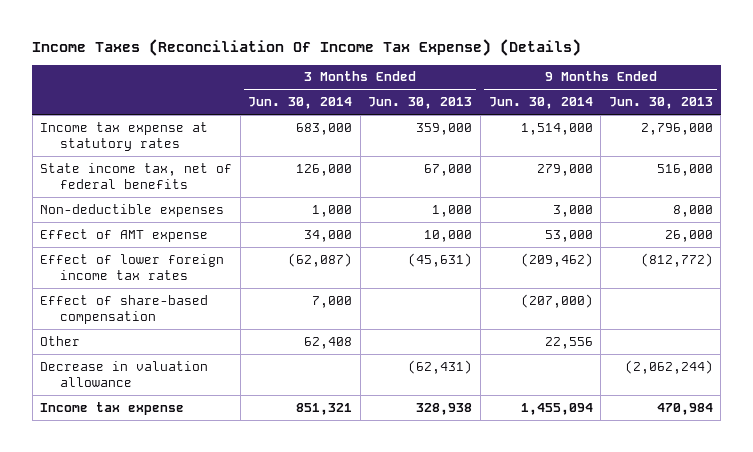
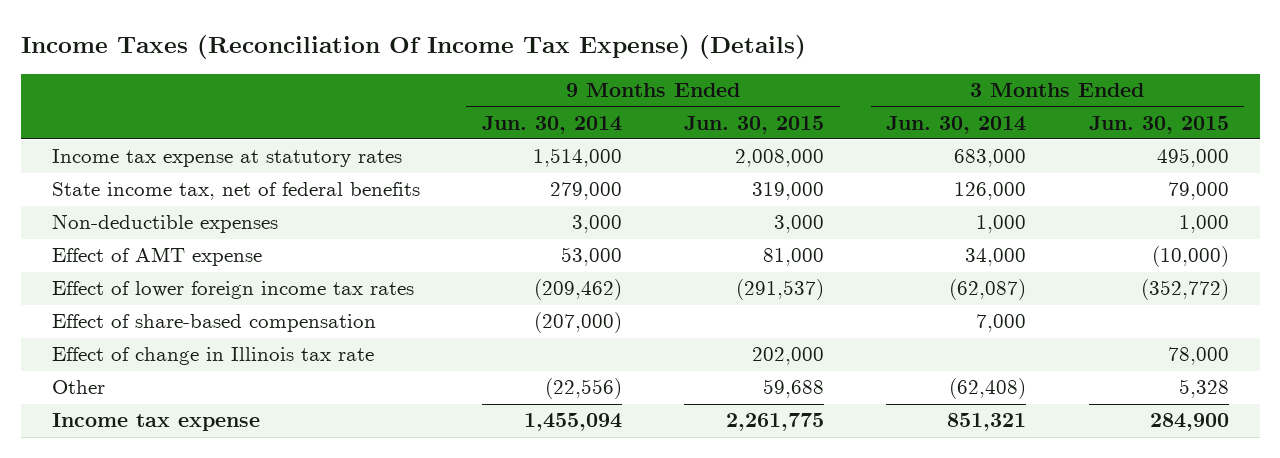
[368,97,473,110] Jun. 30, 2013 -> none
[608,97,713,110] Jun. 30, 2013 -> none
none -> [684,115,825,134] Jun. 30, 2015
none -> [1088,115,1229,134] Jun. 30, 2015
[40,360,209,387] Decrease in valuation allowance -> none
none -> [51,347,374,366] Effect of change in Illinois tax rate
[304,336,353,349] 62,408 -> [949,378,1027,400] (62,408)
[544,336,593,349] 22,556 -> [544,378,622,400] (22,556)

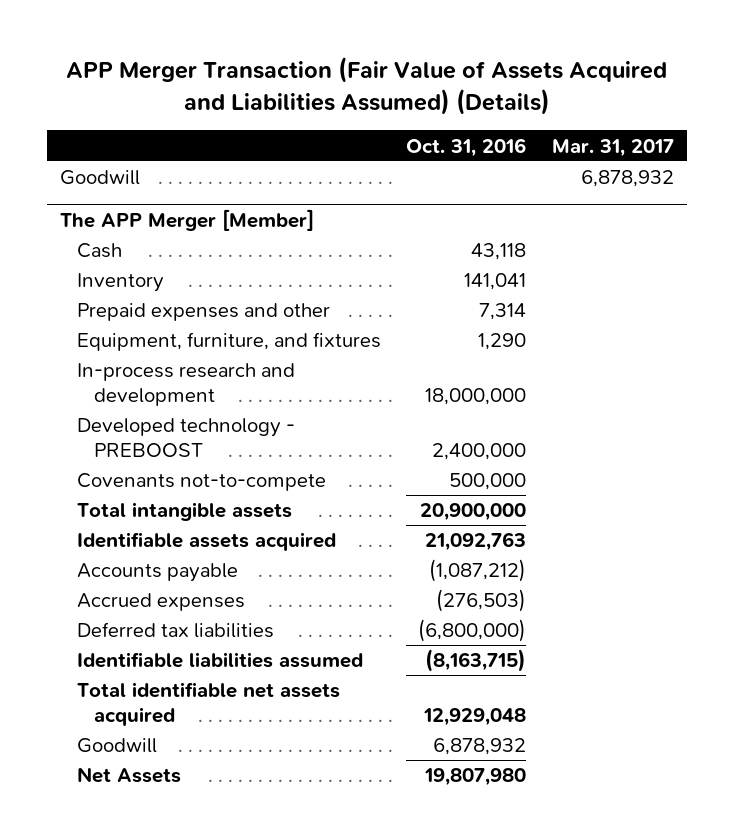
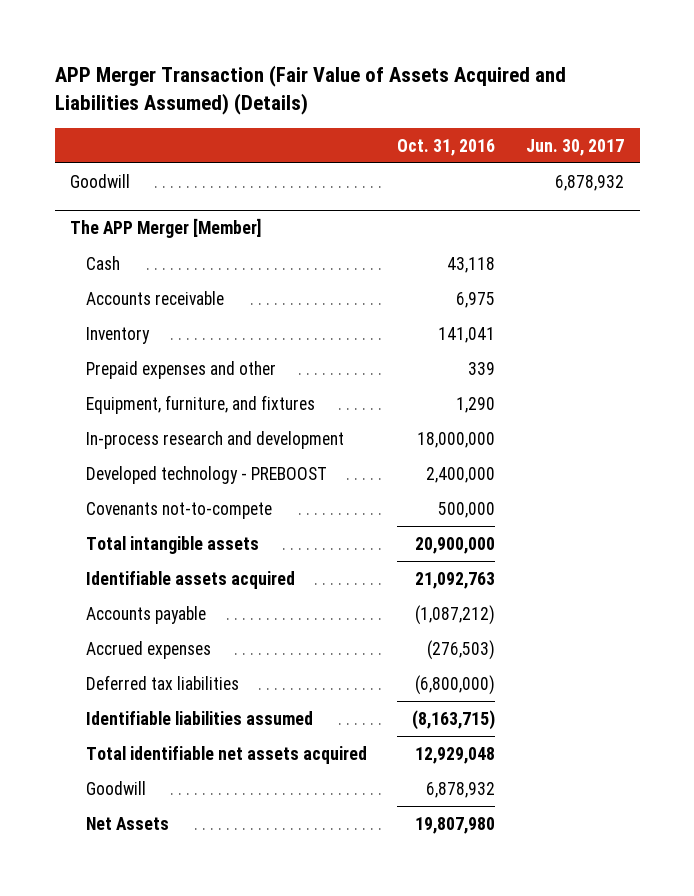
[551,138,674,157] Mar. 31, 2017 -> none
none -> [526,138,625,156] Jun. 30, 2017
none -> [85,291,224,306] Accounts receivable
[479,303,527,321] 7,314 -> [468,362,496,376] 339

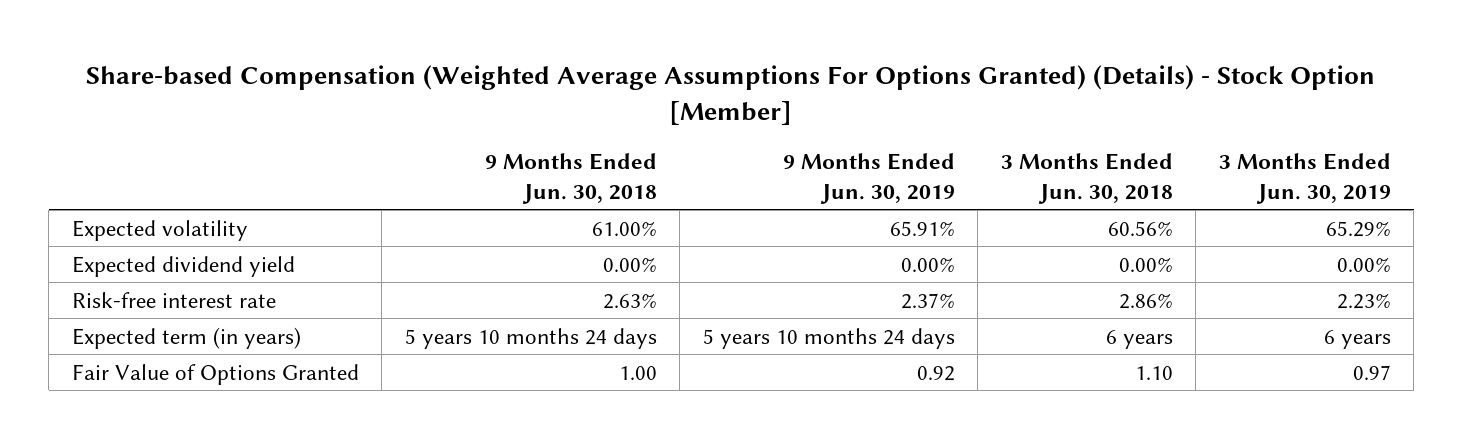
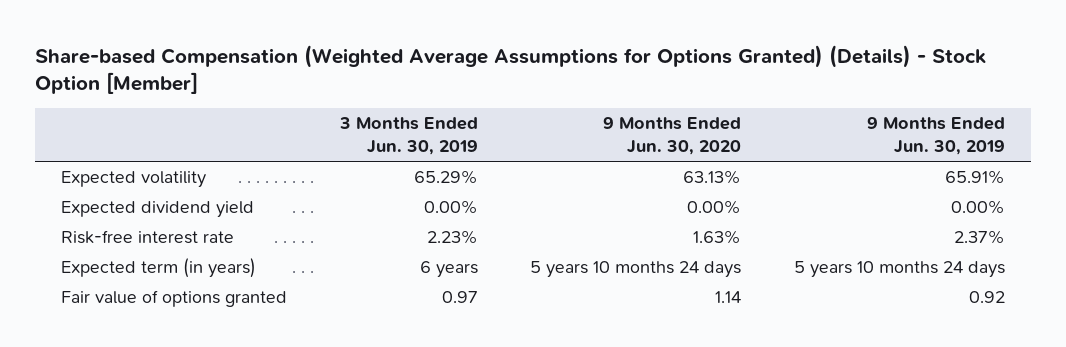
[86,65,1376,127] Share-based Compensation (Weighted Average Assumptions For Options Granted) (Details) - Stock Option [Member] -> [34,44,986,95] Share-based Compensation (Weighted Average Assumptions for Options Granted) (Details) - Stock Option [Member]
[484,152,657,204] 9 Months Ended Jun. 30, 2018 -> none
[1000,152,1173,204] 3 Months Ended Jun. 30, 2018 -> none
none -> [603,117,742,156] 9 Months Ended Jun. 30, 2020
[71,363,359,385] Fair Value of Options Granted -> [61,289,288,307] Fair value of options granted

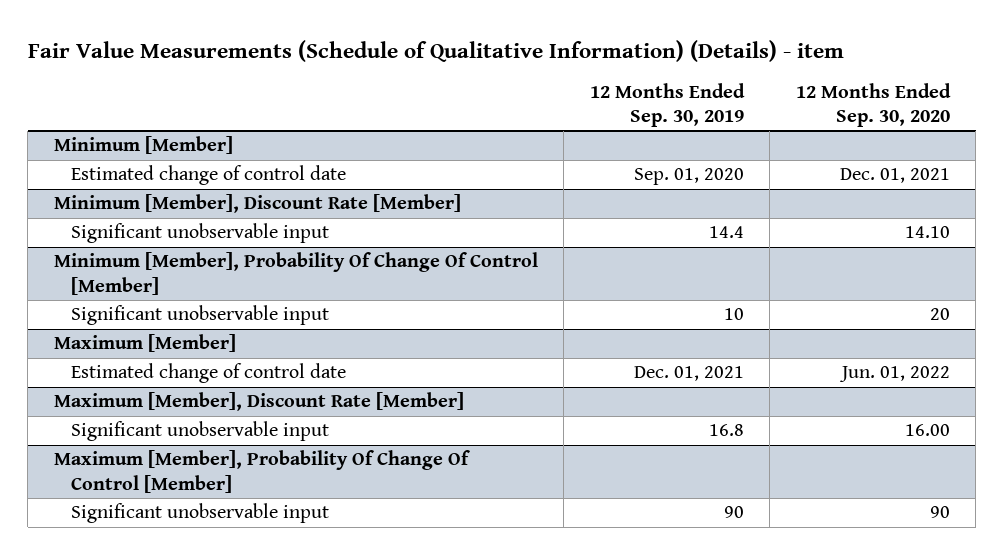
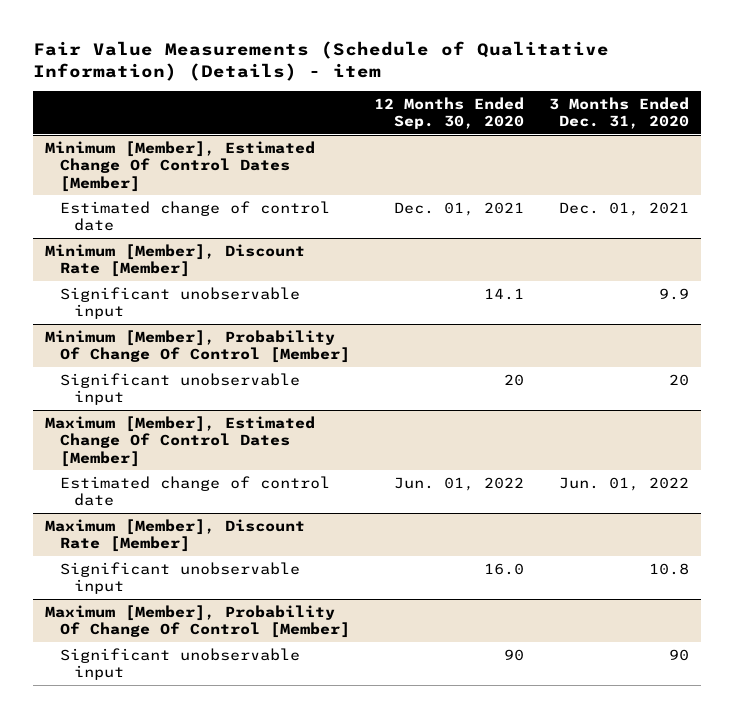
[589,82,745,127] 12 Months Ended Sep. 30, 2019 -> none
none -> [548,96,689,130] 3 Months Ended Dec. 31, 2020
[53,136,233,155] Minimum [Member] -> none
none -> [44,140,315,192] Minimum [Member], Estimated Change Of Control Dates [Member]
[904,226,950,239] 14.10 -> [484,287,525,300] 14.1
[53,334,236,353] Maximum [Member] -> none
none -> [44,415,315,467] Maximum [Member], Estimated Change Of Control Dates [Member]
[904,424,950,437] 16.00 -> [484,562,525,575] 16.0

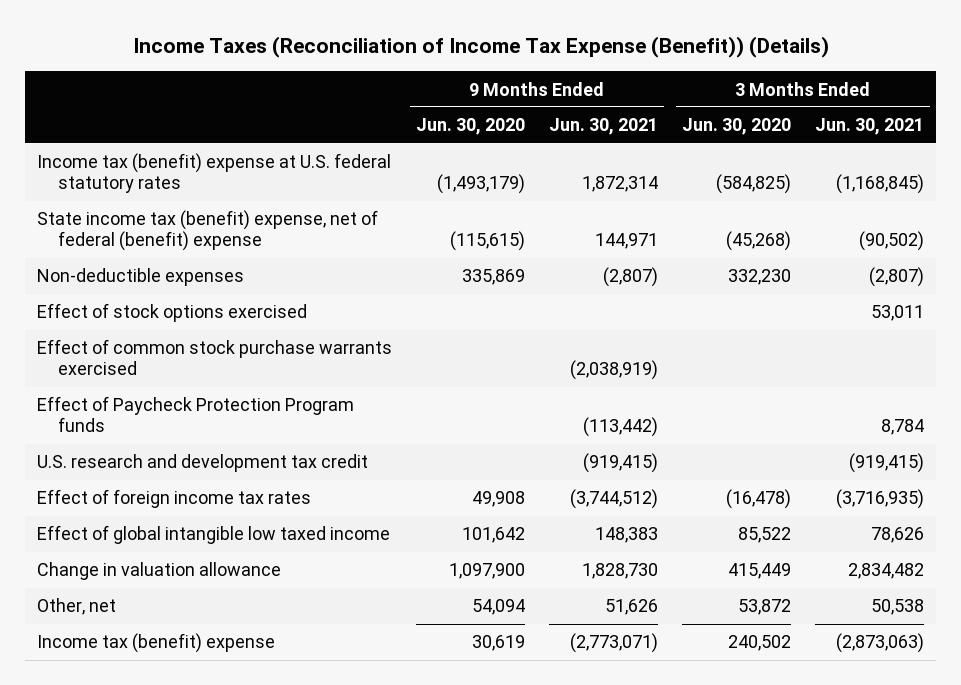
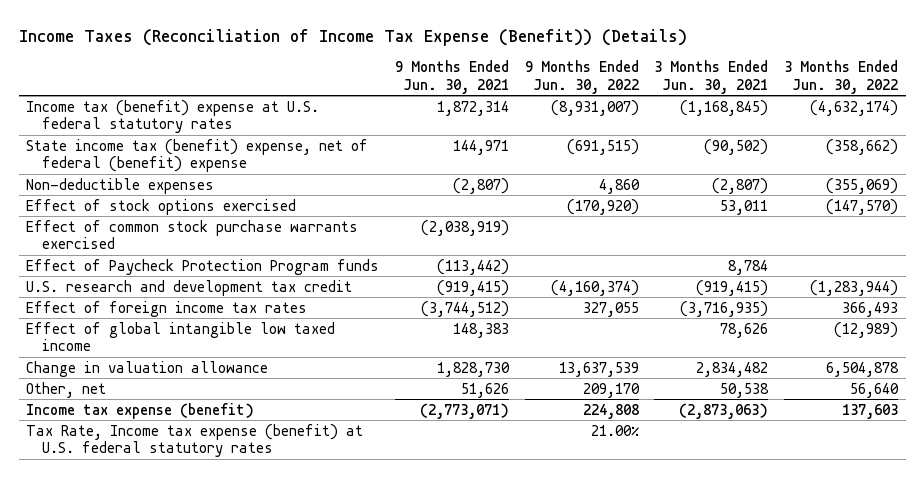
[416,118,526,136] Jun. 30, 2020 -> none
[682,118,792,136] Jun. 30, 2020 -> none
none -> [524,60,639,94] 9 Months Ended Jun. 30, 2022
none -> [783,60,898,94] 3 Months Ended Jun. 30, 2022
[37,633,276,654] Income tax (benefit) expense -> [26,402,255,419] Income tax expense (benefit)
none -> [26,423,364,458] Tax Rate, Income tax expense (benefit) at U.S. federal statutory rates

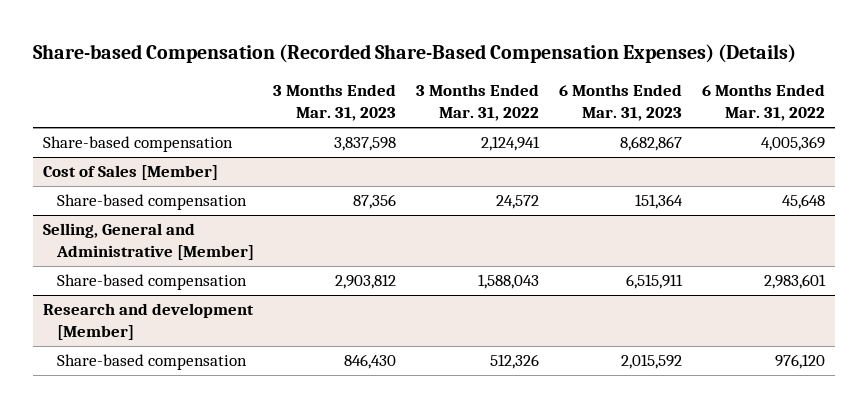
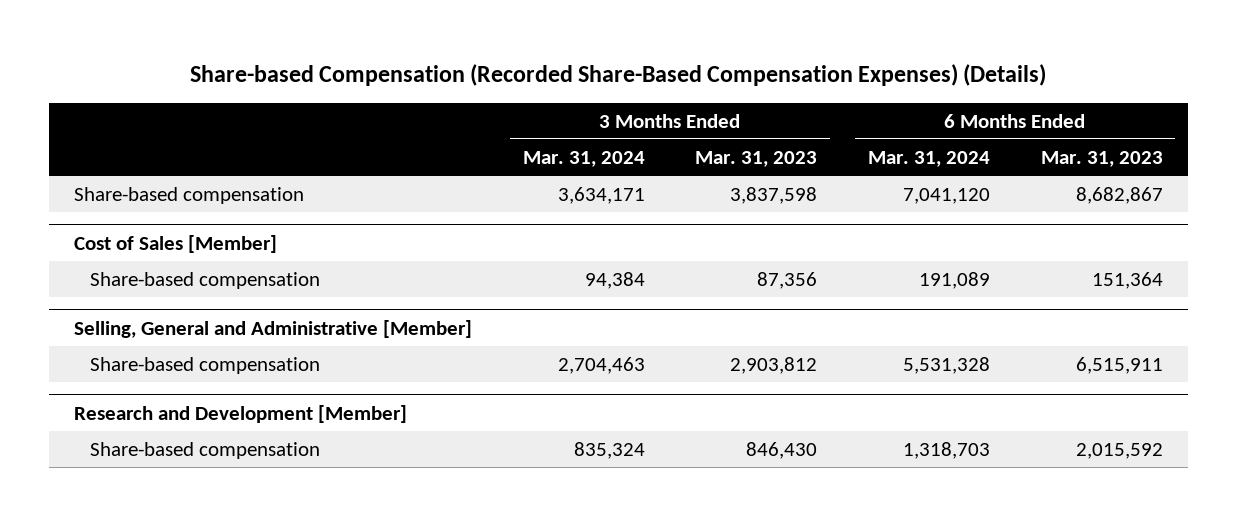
[416,84,540,122] 3 Months Ended Mar. 31, 2022 -> none
[701,84,825,122] 6 Months Ended Mar. 31, 2022 -> none
none -> [522,150,645,167] Mar. 31, 2024
none -> [868,150,991,167] Mar. 31, 2024
[43,303,255,341] Research and development [Member] -> [74,404,408,423] Research and Development [Member]

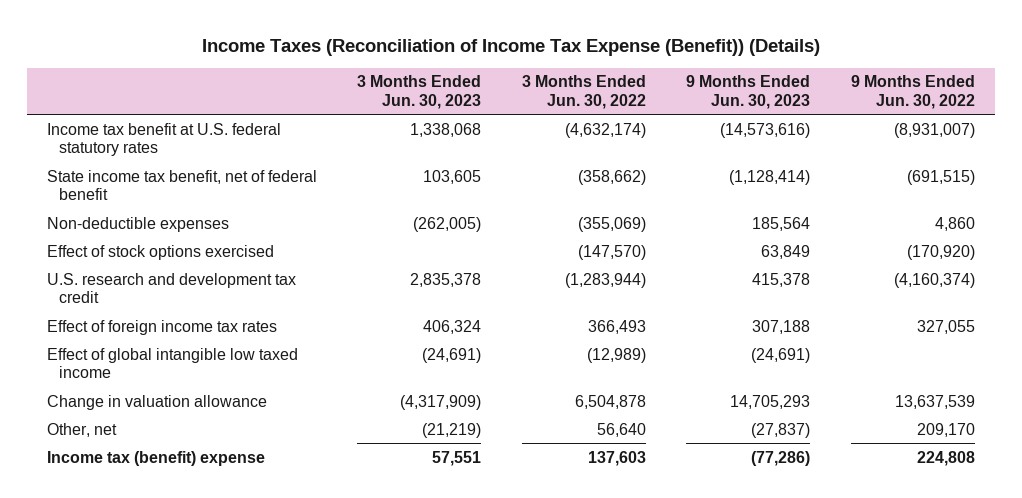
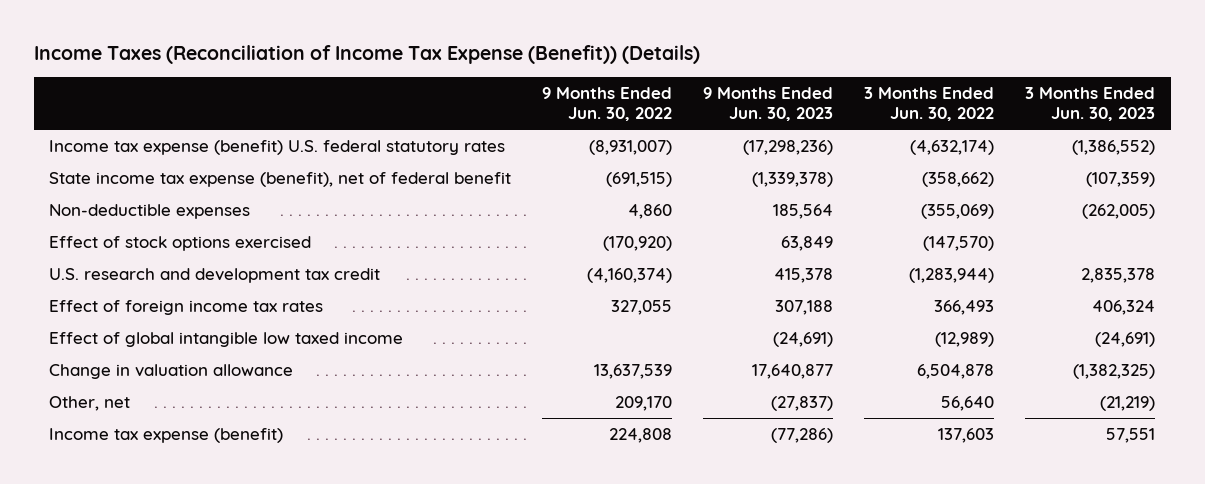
[47,122,282,157] Income tax benefit at U.S. federal statutory rates -> [49,139,506,155] Income tax expense (benefit) U.S. federal statutory rates
[410,122,482,137] 1,338,068 -> [1072,139,1156,155] (1,386,552)
[720,122,811,138] (14,573,616) -> [743,139,834,155] (17,298,236)
[47,169,318,201] State income tax benefit, net of federal benefit -> [49,171,512,187] State income tax expense (benefit), net of federal benefit
[423,169,482,184] 103,605 -> [1086,171,1156,187] (107,359)
[729,169,811,185] (1,128,414) -> [752,171,834,187] (1,339,378)
[400,394,482,410] (4,317,909) -> [1073,363,1156,379] (1,382,325)
[730,394,811,409] 14,705,293 -> [752,363,834,379] 17,640,877
[47,450,266,466] Income tax (benefit) expense -> [49,427,284,443] Income tax expense (benefit)

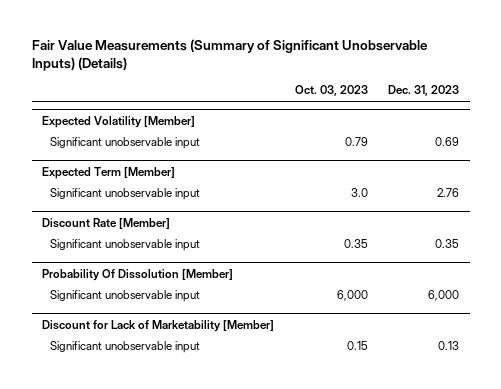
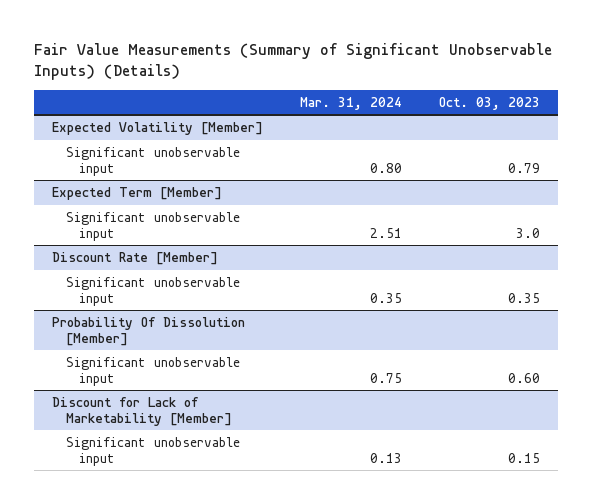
[388,85,460,97] Dec. 31, 2023 -> none
none -> [300,96,403,110] Mar. 31, 2024
[336,290,368,302] 6,000 -> [507,372,540,383] 0.60

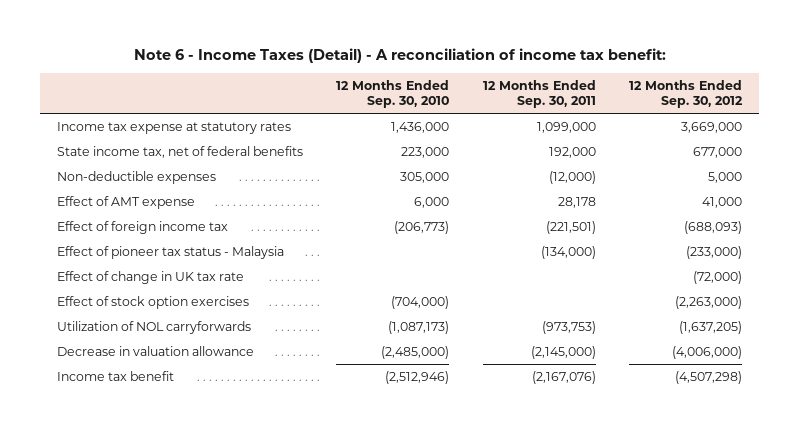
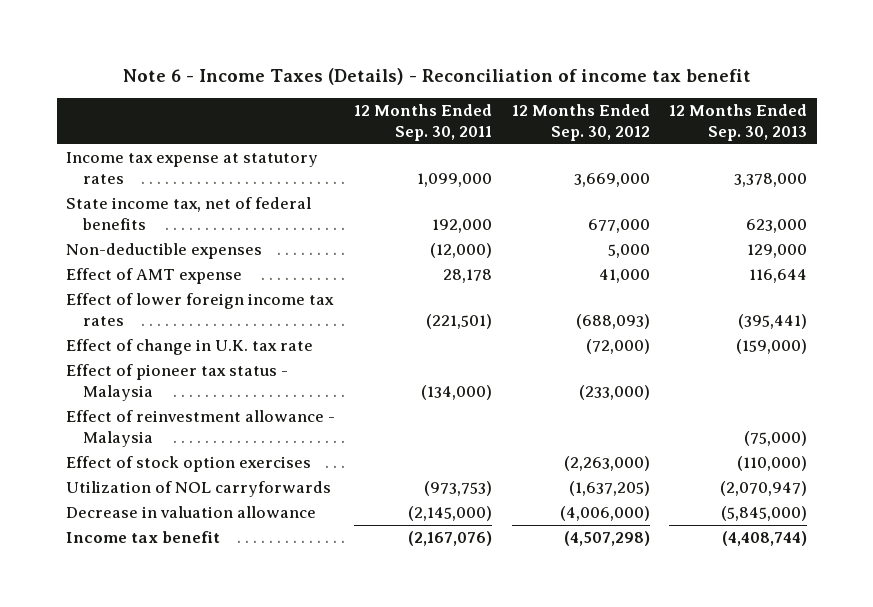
[133,48,666,64] Note 6 - Income Taxes (Detail) - A reconciliation of income tax benefit: -> [122,67,751,85] Note 6 - Income Taxes (Details) - Reconciliation of income tax benefit
[336,79,450,109] 12 Months Ended Sep. 30, 2010 -> none
none -> [668,104,807,141] 12 Months Ended Sep. 30, 2013
[57,221,229,235] Effect of foreign income tax -> [66,293,335,326] Effect of lower foreign income tax rates
none -> [66,339,314,356] Effect of change in U.K. tax rate
[57,271,245,285] Effect of change in UK tax rate -> none
none -> [66,410,336,447] Effect of reinvestment allowance - Malaysia

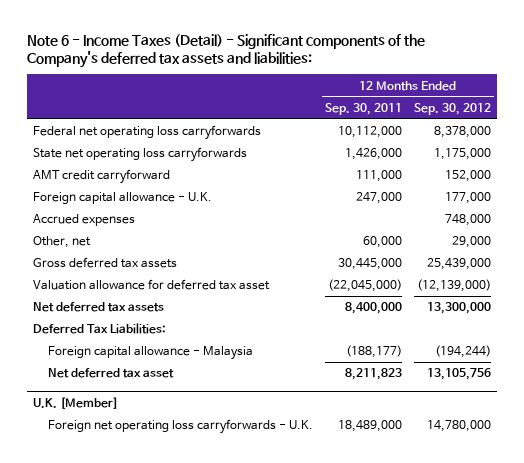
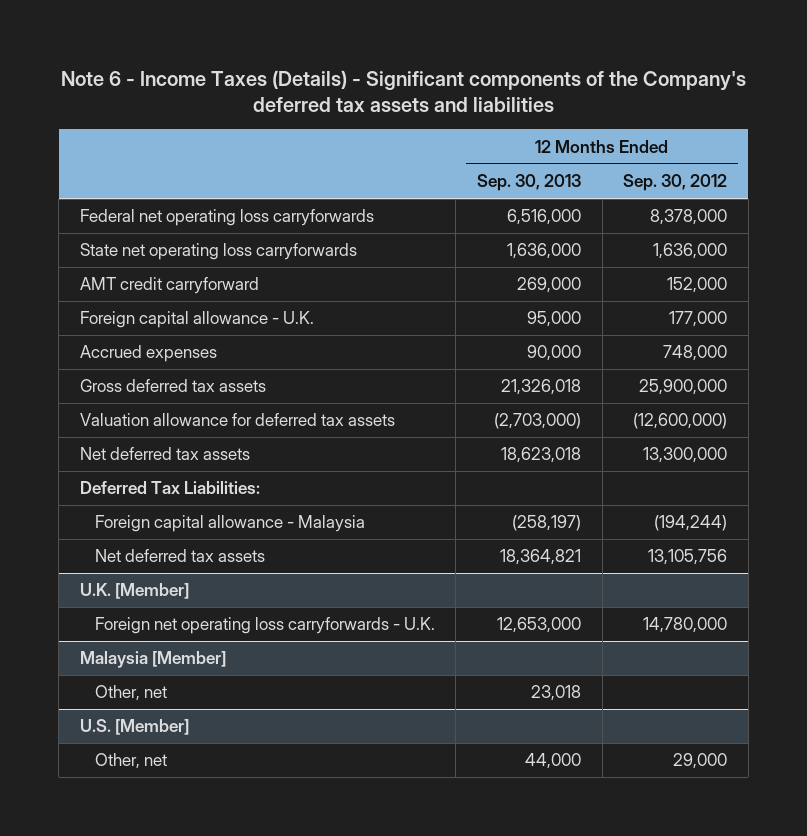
[26,33,425,68] Note 6 - Income Taxes (Detail) - Significant components of the Company's deferred tax assets and liabilities: -> [60,69,746,113] Note 6 - Income Taxes (Details) - Significant components of the Company's deferred tax assets and liabilities
[324,102,402,115] Sep. 30, 2011 -> none
none -> [476,174,581,192] Sep. 30, 2013
[434,148,492,161] 1,175,000 -> [653,243,728,260] 1,636,000
[32,236,91,249] Other, net -> none
[427,258,492,271] 25,439,000 -> [639,379,728,396] 25,900,000
[32,279,270,291] Valuation allowance for deferred tax asset -> [80,413,396,427] Valuation allowance for deferred tax assets
[417,279,492,293] (12,139,000) -> [633,413,728,430] (12,600,000)
[47,368,174,379] Net deferred tax asset -> [94,549,265,563] Net deferred tax assets
none -> [80,651,227,669] Malaysia [Member]
none -> [94,685,167,702] Other, net
none -> [80,719,190,736] U.S. [Member]
none -> [94,753,167,770] Other, net

